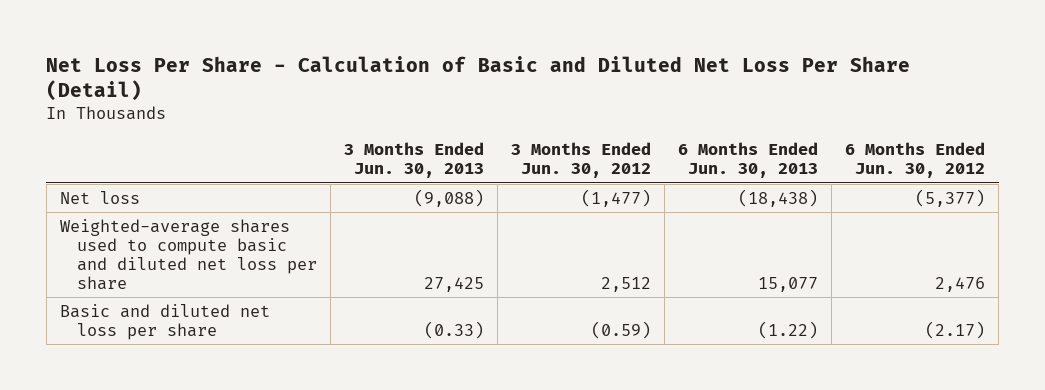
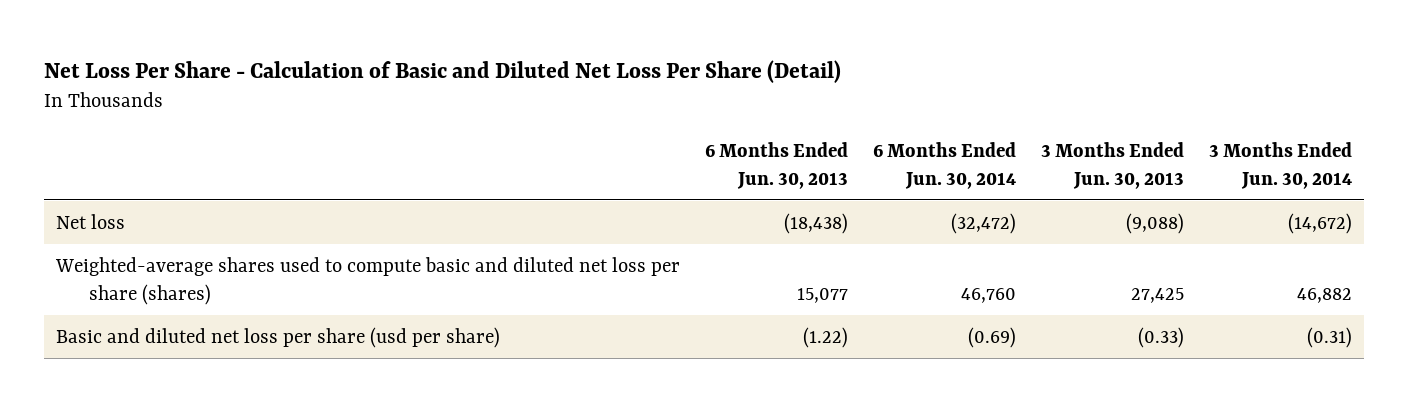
[511,142,652,179] 3 Months Ended Jun. 30, 2012 -> none
[845,142,986,179] 6 Months Ended Jun. 30, 2012 -> none
none -> [872,141,1016,189] 6 Months Ended Jun. 30, 2014
none -> [1208,141,1352,189] 3 Months Ended Jun. 30, 2014
[59,218,317,290] Weighted-average shares used to compute basic and diluted net loss per share -> [55,256,681,305] Weighted-average shares used to compute basic and diluted net loss per share (shares)
[59,303,270,340] Basic and diluted net loss per share -> [56,326,501,348] Basic and diluted net loss per share (usd per share)

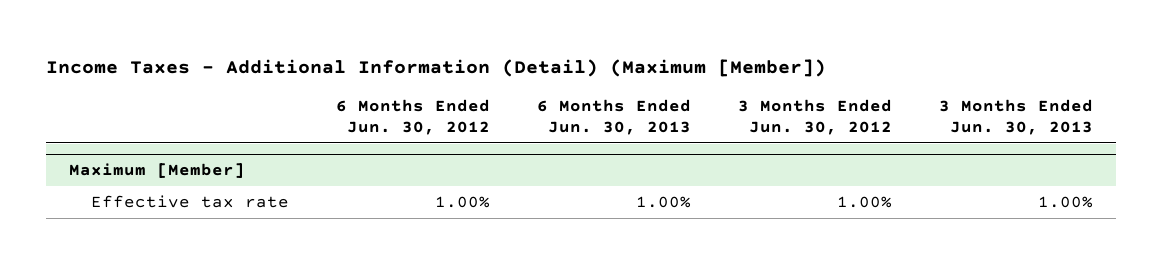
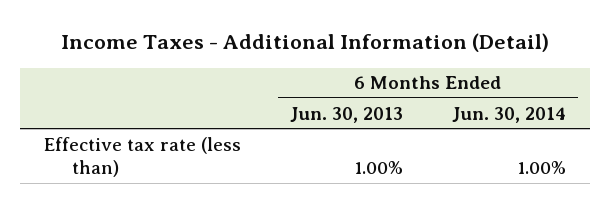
[45,58,826,77] Income Taxes - Additional Information (Detail) (Maximum [Member]) -> [61,32,550,52] Income Taxes - Additional Information (Detail)
[335,99,490,135] 6 Months Ended Jun. 30, 2012 -> none
[737,99,892,135] 3 Months Ended Jun. 30, 2012 -> none
[938,99,1093,135] 3 Months Ended Jun. 30, 2013 -> none
none -> [451,106,566,123] Jun. 30, 2014
[69,163,246,179] Maximum [Member] -> none
[90,195,289,209] Effective tax rate -> [44,136,242,178] Effective tax rate (less than)

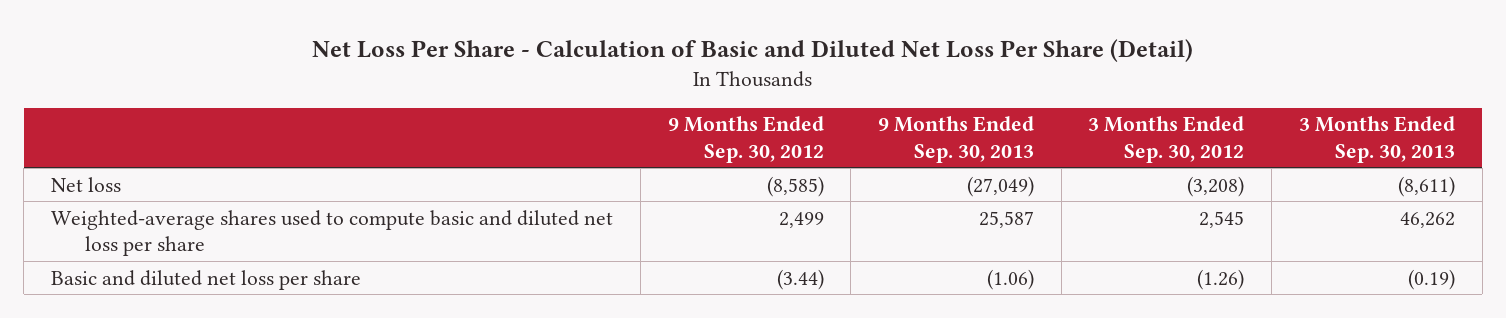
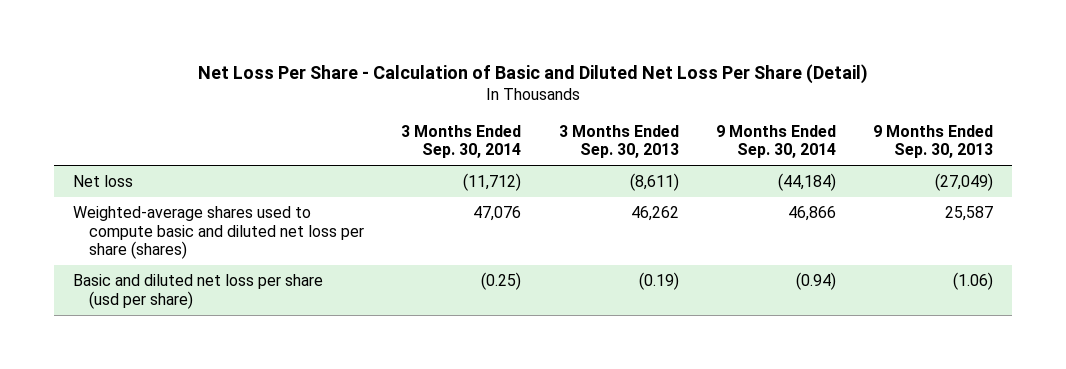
[667,116,824,163] 9 Months Ended Sep. 30, 2012 -> none
[1088,116,1245,163] 3 Months Ended Sep. 30, 2012 -> none
none -> [401,124,522,159] 3 Months Ended Sep. 30, 2014
none -> [715,124,836,159] 9 Months Ended Sep. 30, 2014
[51,209,614,256] Weighted-average shares used to compute basic and diluted net loss per share -> [72,206,364,260] Weighted-average shares used to compute basic and diluted net loss per share (shares)
[51,269,362,290] Basic and diluted net loss per share -> [72,274,323,309] Basic and diluted net loss per share (usd per share)

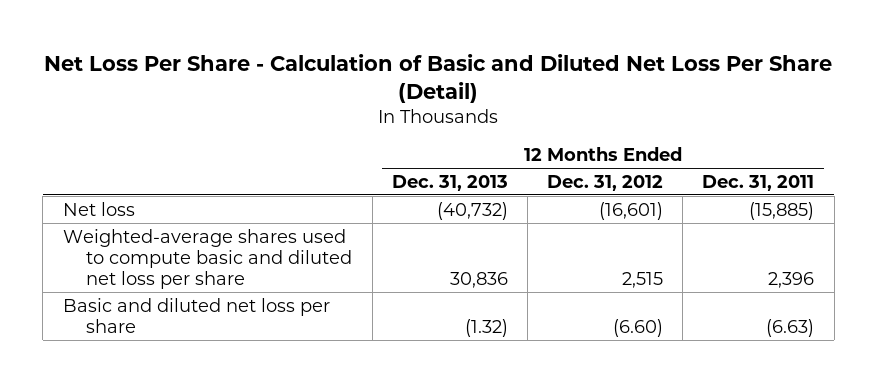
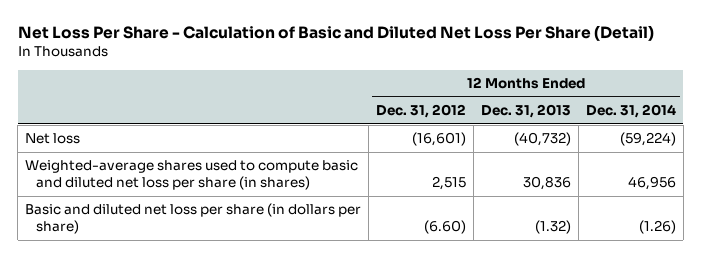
[702,174,815,191] Dec. 31, 2011 -> none
none -> [585,104,676,119] Dec. 31, 2014
[62,228,353,290] Weighted-average shares used to compute basic and diluted net loss per share -> [25,160,359,191] Weighted-average shares used to compute basic and diluted net loss per share (in shares)
[62,297,330,333] Basic and diluted net loss per share -> [25,203,362,235] Basic and diluted net loss per share (in dollars per share)

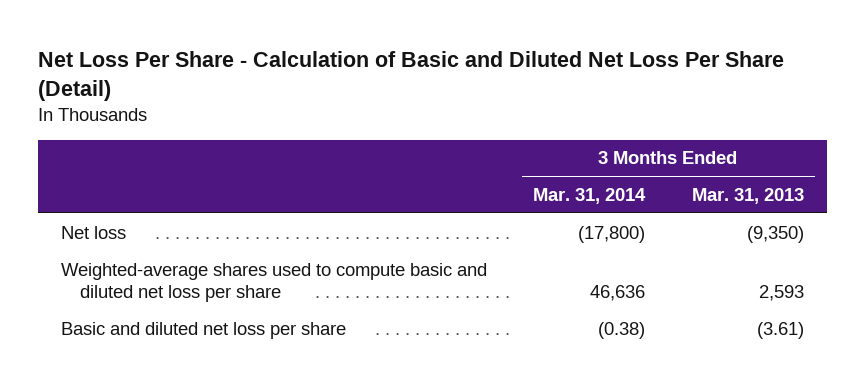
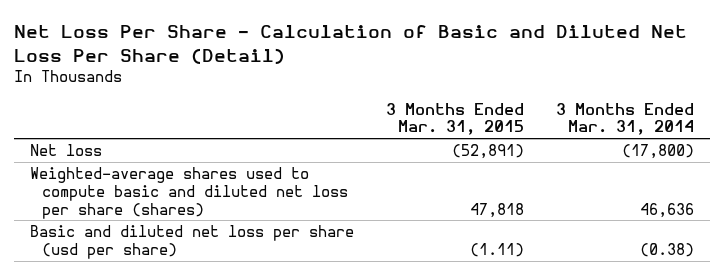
[691,187,804,204] Mar. 31, 2013 -> none
none -> [386,102,525,136] 3 Months Ended Mar. 31, 2015
[61,262,488,303] Weighted-average shares used to compute basic and diluted net loss per share -> [30,167,349,219] Weighted-average shares used to compute basic and diluted net loss per share (shares)
[61,321,347,339] Basic and diluted net loss per share -> [30,225,355,260] Basic and diluted net loss per share (usd per share)

